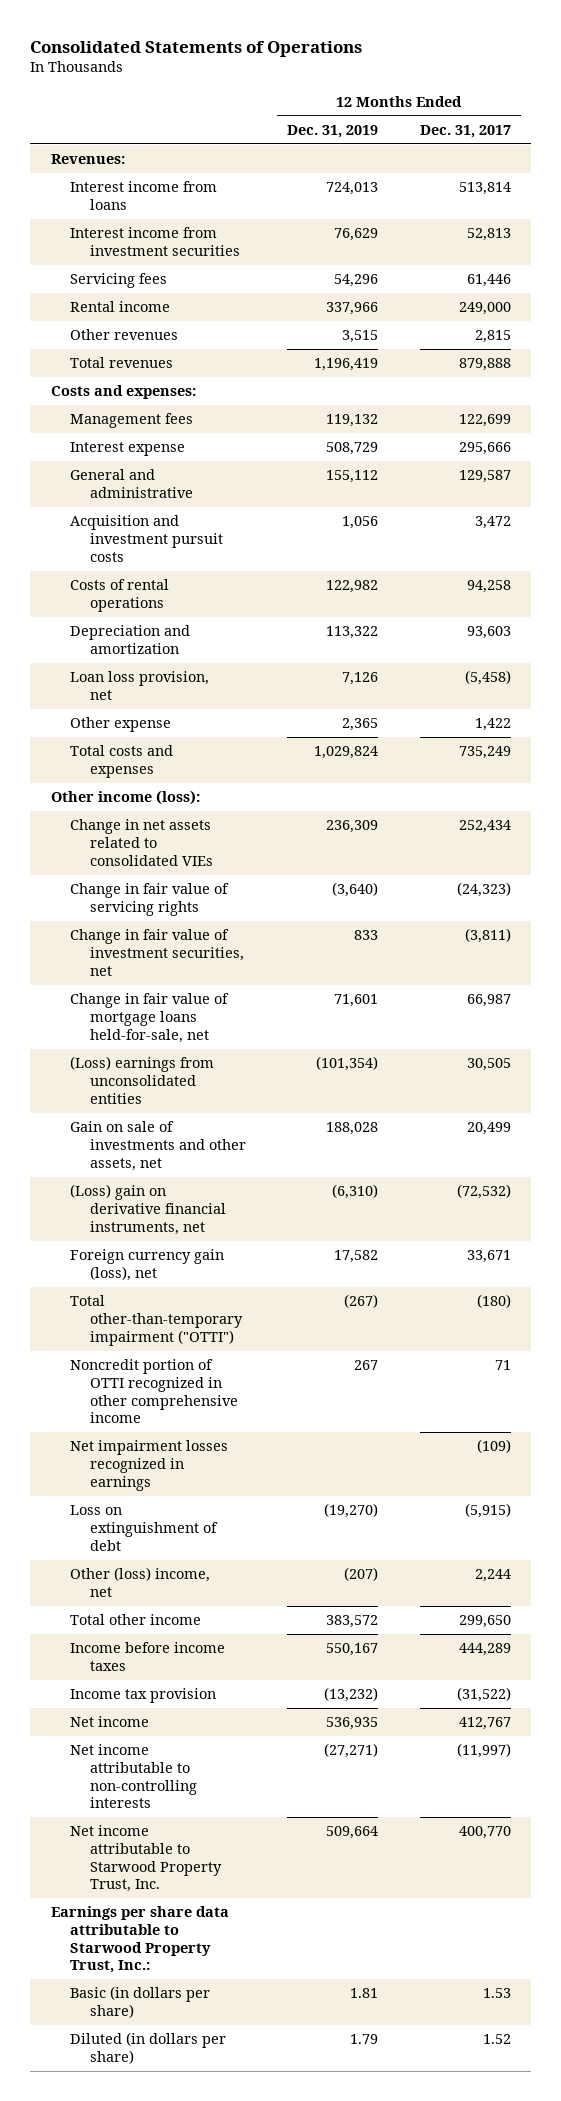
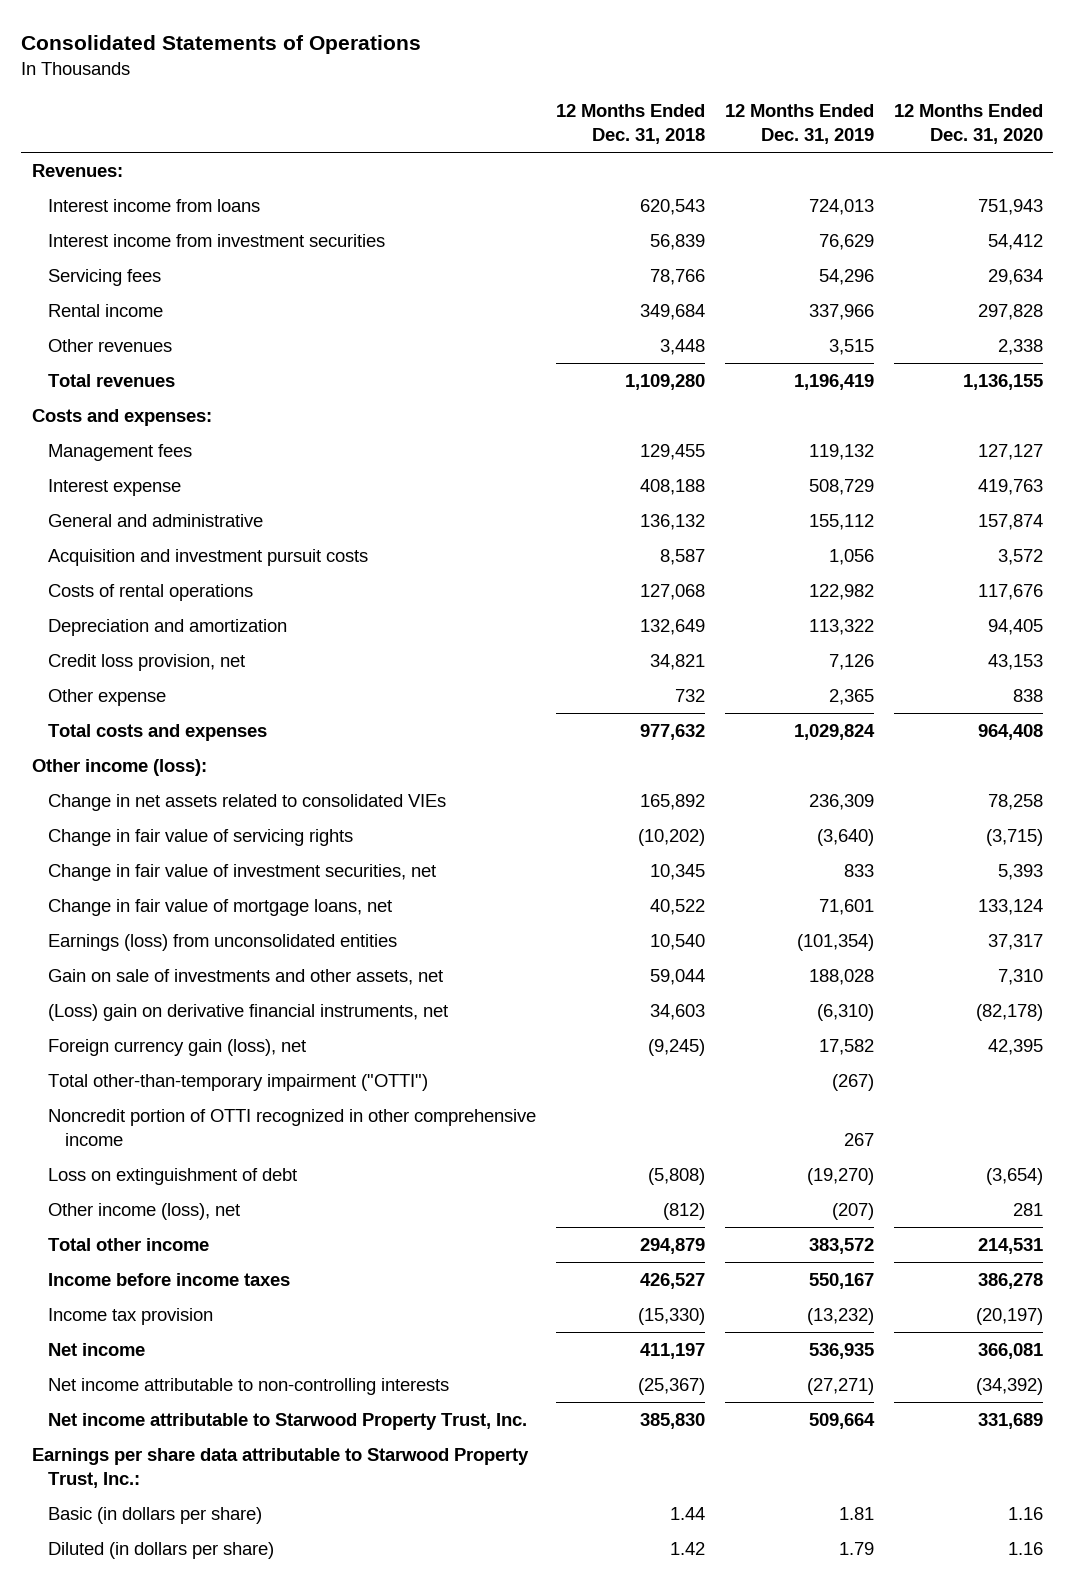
[419,124,511,138] Dec. 31, 2017 -> none
none -> [556,104,706,145] 12 Months Ended Dec. 31, 2018
none -> [894,104,1044,145] 12 Months Ended Dec. 31, 2020
[70,671,210,701] Loan loss provision, net -> [48,654,246,672] Credit loss provision, net
[70,993,230,1043] Change in fair value of mortgage loans held-for-sale, net -> [48,899,393,917] Change in fair value of mortgage loans, net
[70,1056,215,1104] (Loss) earnings from unconsolidated entities -> [48,934,398,952] Earnings (loss) from unconsolidated entities
[70,1440,229,1491] Net impairment losses recognized in earnings -> none
[70,1567,211,1598] Other (loss) income, net -> [48,1203,241,1221] Other income (loss), net

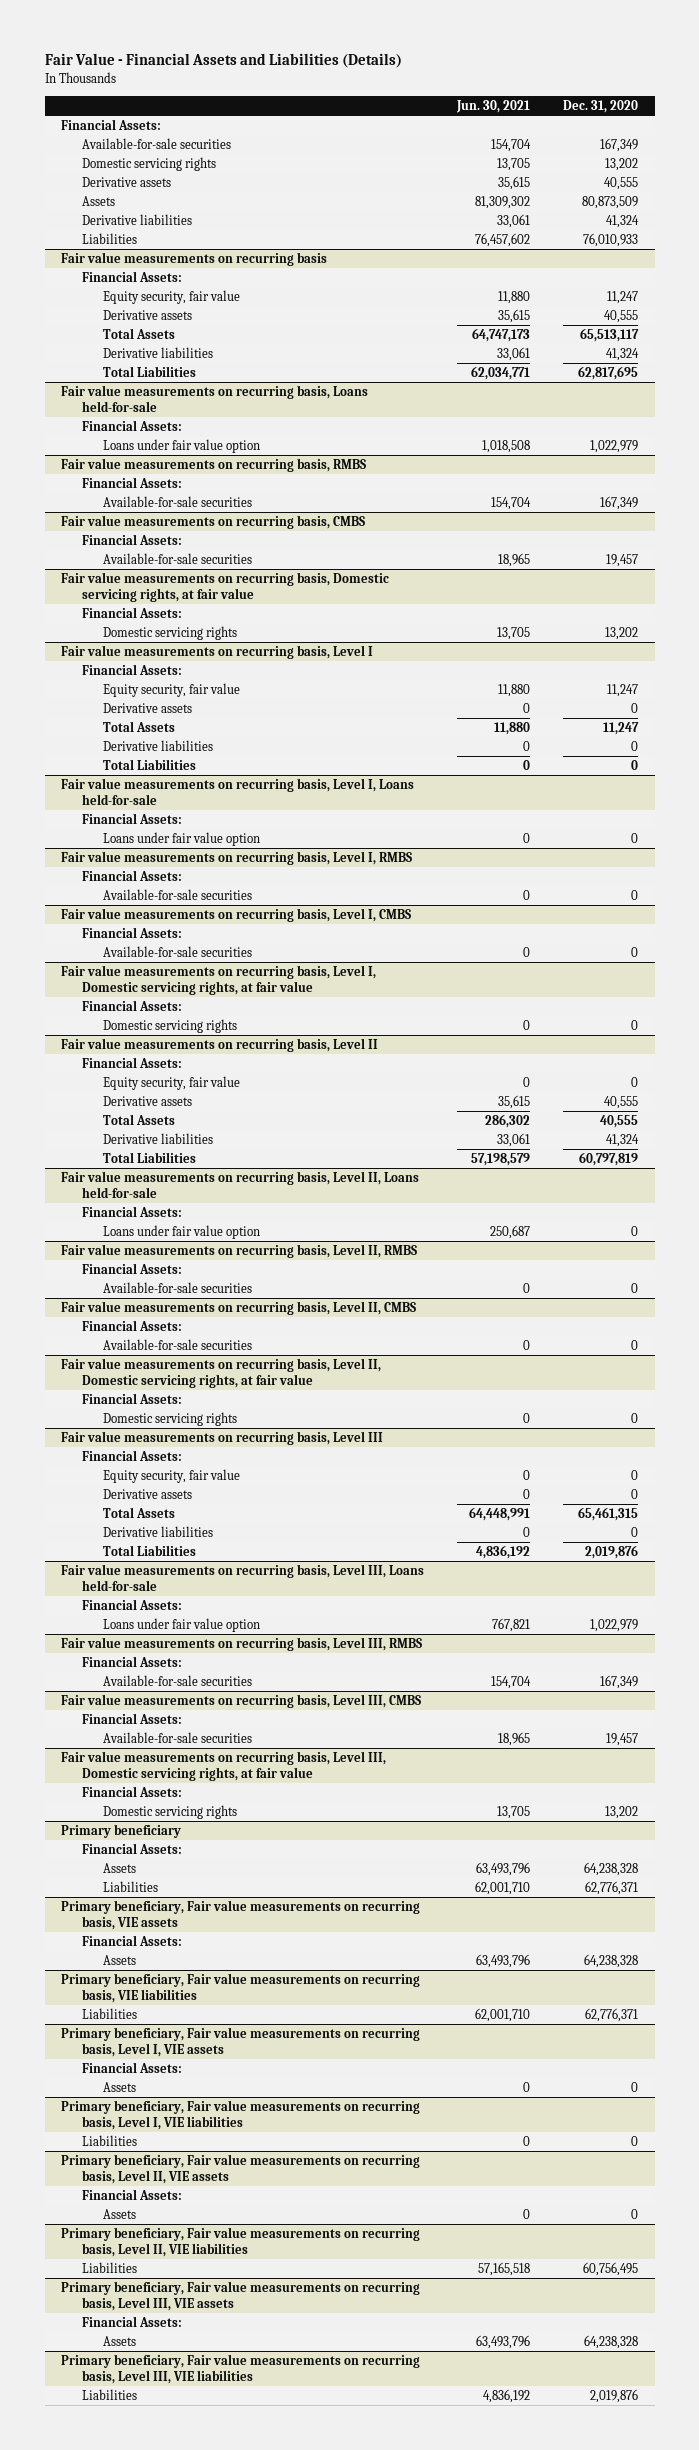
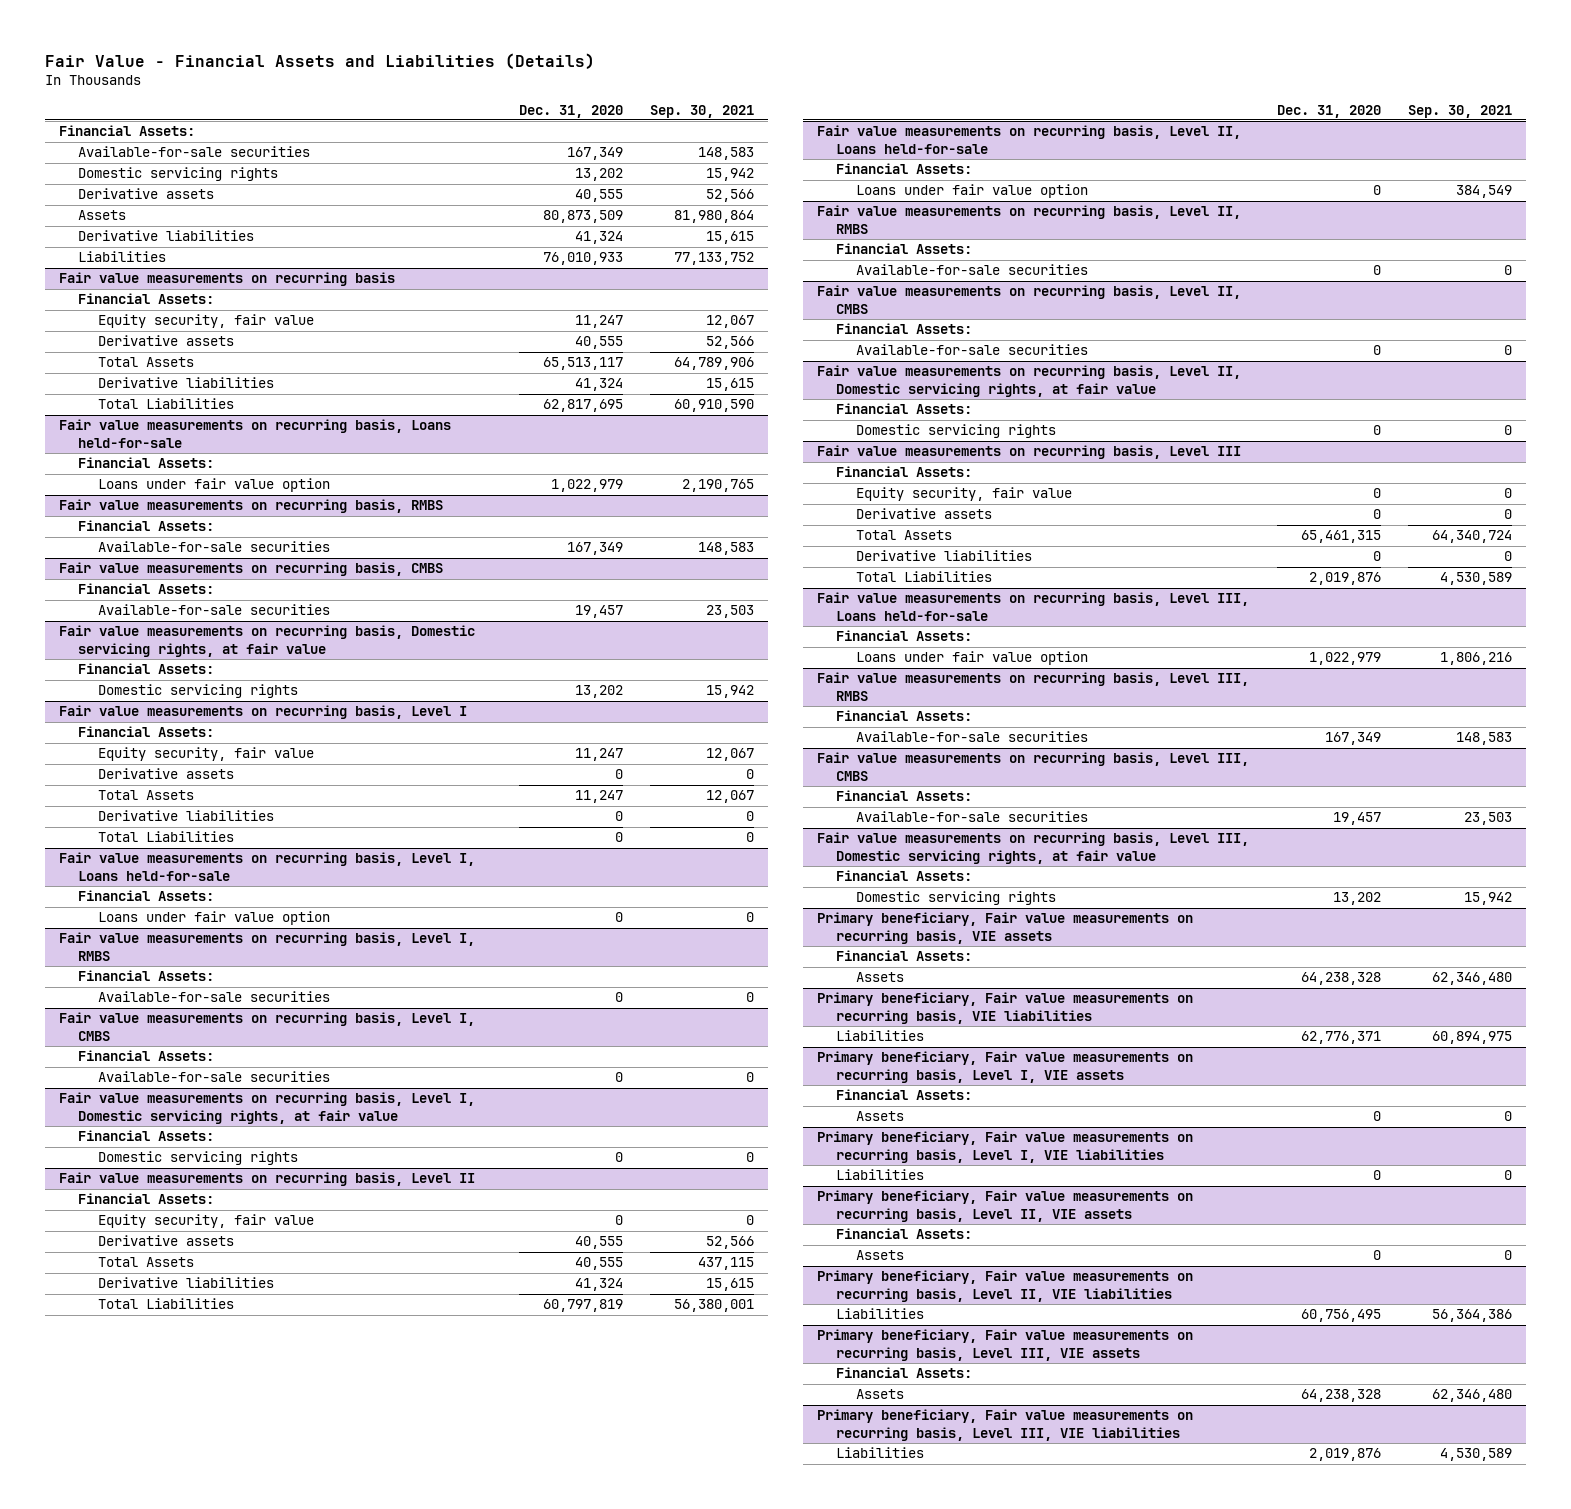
[456,100,531,114] Jun. 30, 2021 -> none
none -> [650,104,755,118] Sep. 30, 2021
[61,1824,182,1839] Primary beneficiary -> none
[82,1843,183,1855] Financial Assets: -> none
[103,1863,137,1874] Assets -> none
[103,1881,159,1893] Liabilities -> none

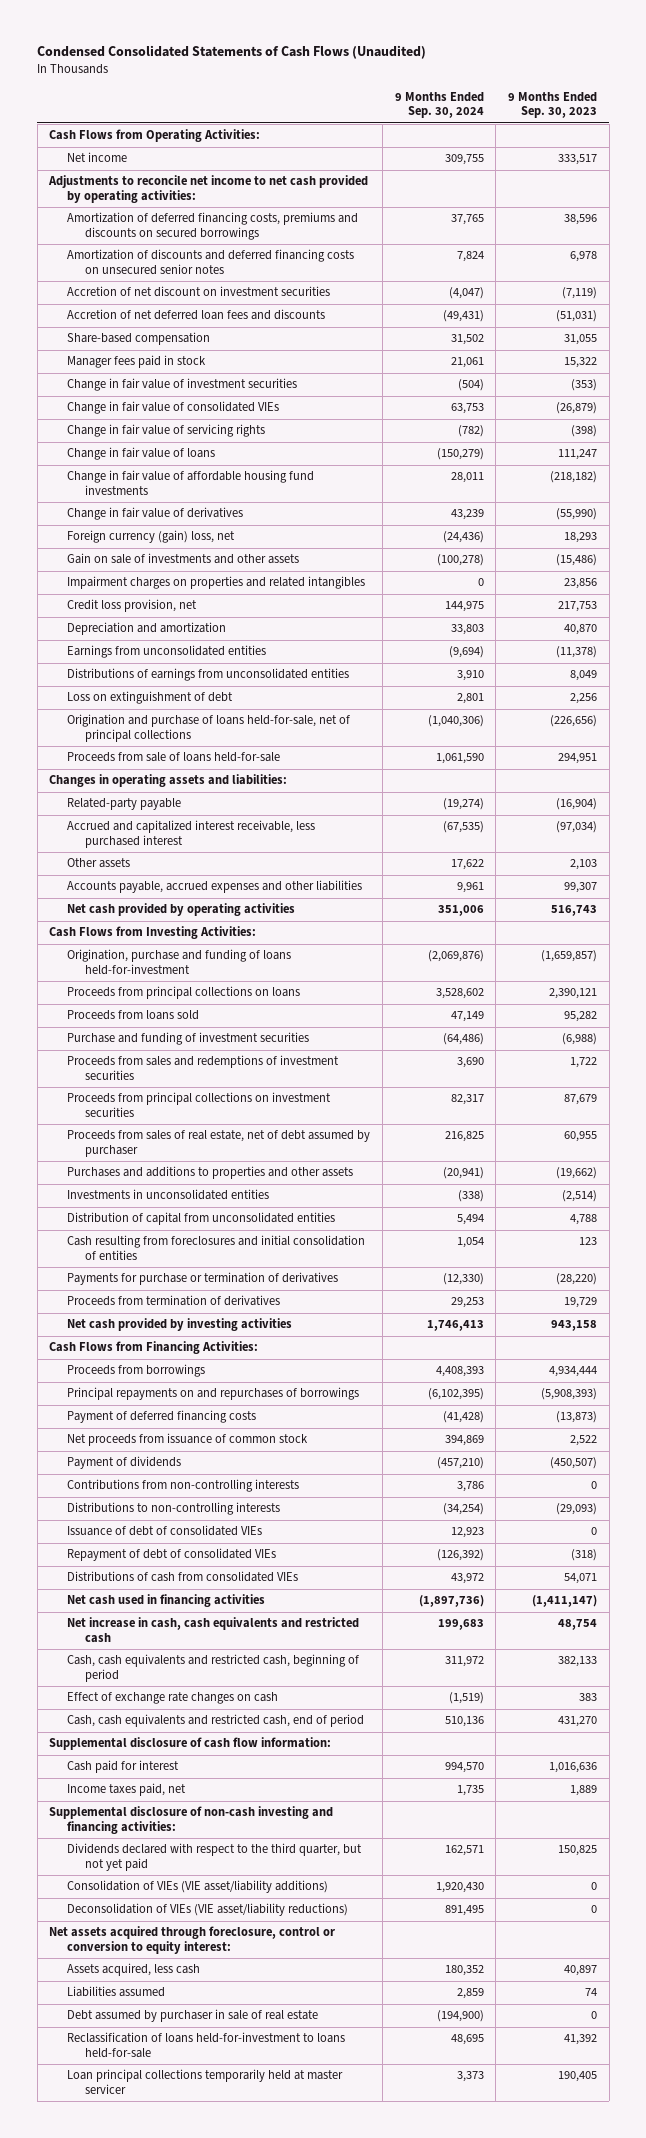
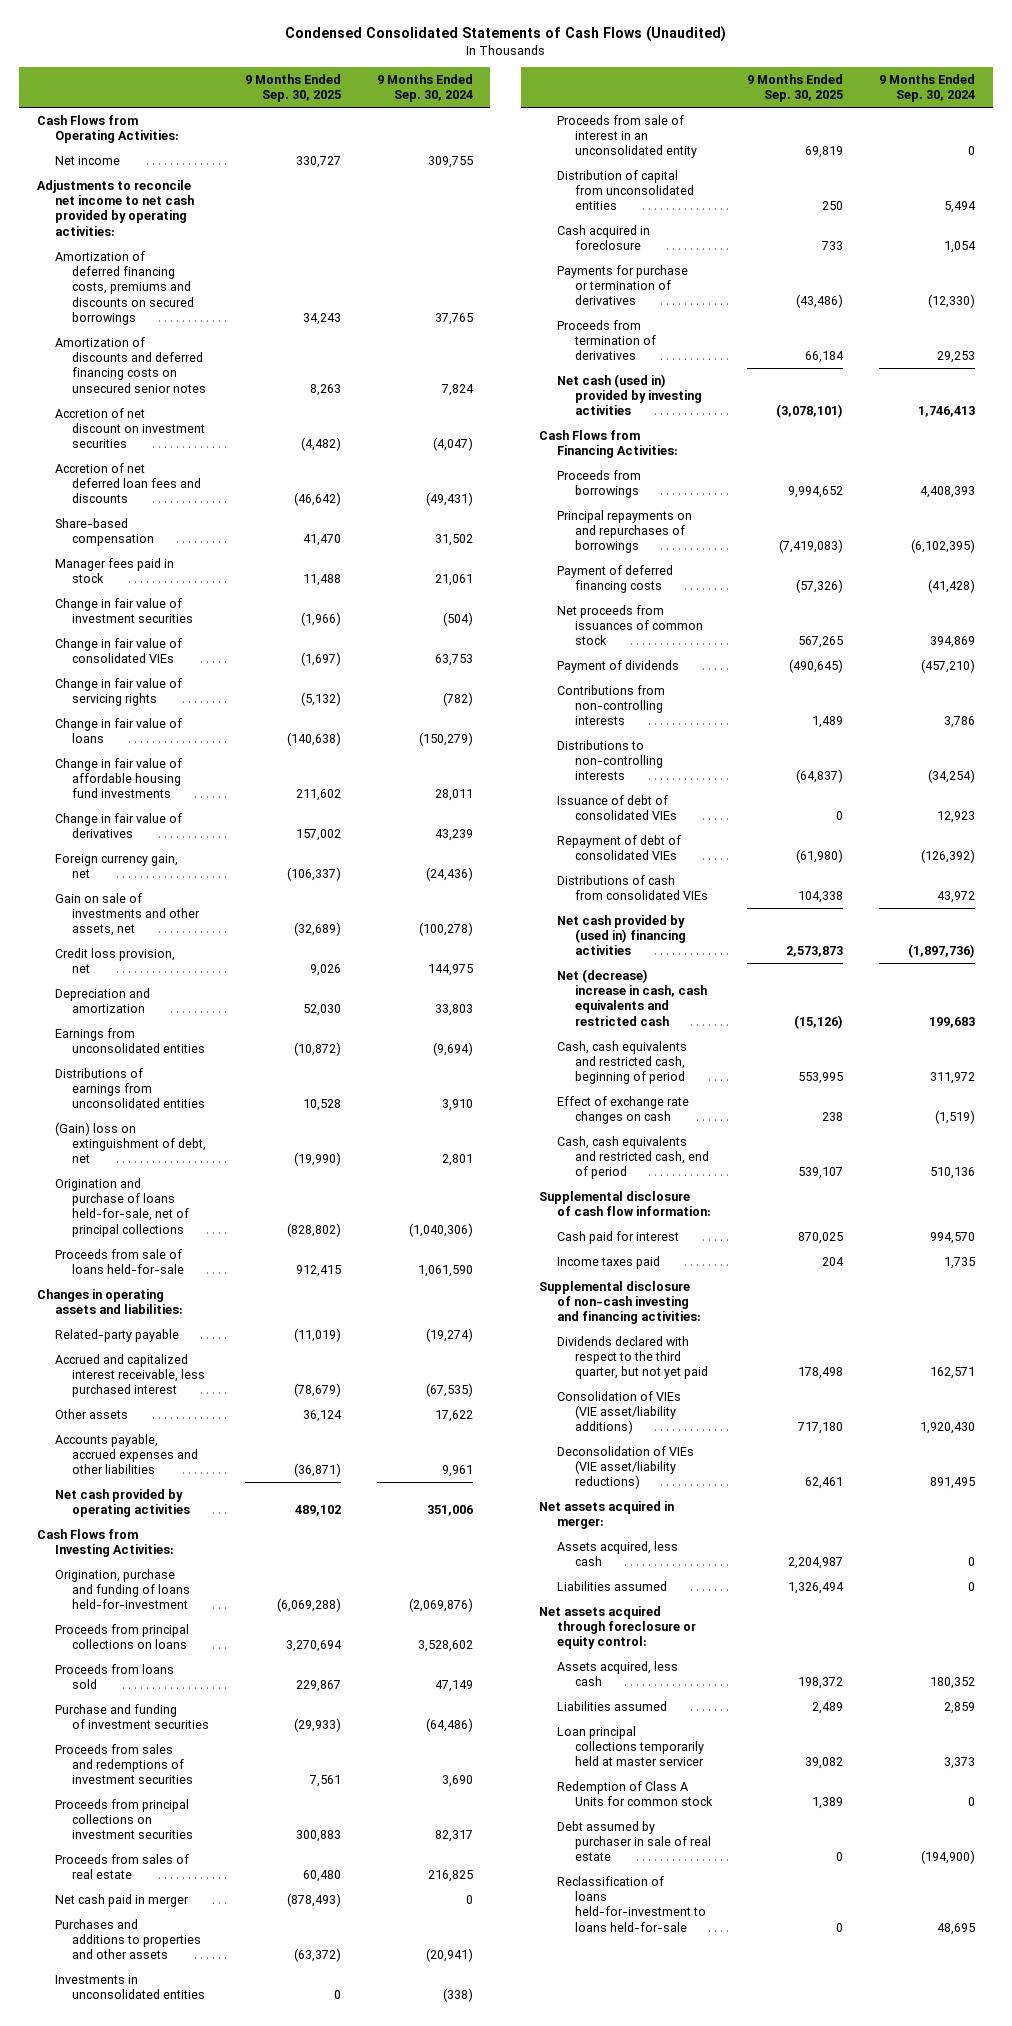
[508,91,598,119] 9 Months Ended Sep. 30, 2023 -> none
none -> [245,74,342,103] 9 Months Ended Sep. 30, 2025
[66,576,365,590] Impairment charges on properties and related intangibles -> none
[66,530,235,544] Foreign currency (gain) loss, net -> [54,853,178,879] Foreign currency gain, net
[66,553,299,565] Gain on sale of investments and other assets -> [54,892,201,937] Gain on sale of investments and other assets, net
[66,691,233,705] Loss on extinguishment of debt -> [54,1121,207,1164] (Gain) loss on extinguishment of debt, net
[66,1130,370,1157] Proceeds from sales of real estate, net of debt assumed by purchaser -> [54,1853,189,1880] Proceeds from sales of real estate
none -> [54,1893,189,1907] Net cash paid in merger
none -> [556,114,697,159] Proceeds from sale of interest in an unconsolidated entity
[66,1235,365,1260] Cash resulting from foreclosures and initial consolidation of entities -> [556,224,650,251] Cash acquired in foreclosure
[66,1318,292,1332] Net cash provided by investing activities -> [556,373,702,416] Net cash (used in) provided by investing activities
[66,1433,308,1447] Net proceeds from issuance of common stock -> [556,604,703,646] Net proceeds from issuances of common stock
[66,1594,265,1608] Net cash used in financing activities -> [556,914,686,956] Net cash provided by (used in) financing activities
[66,1617,359,1643] Net increase in cash, cash equivalents and restricted cash -> [556,968,707,1026] Net (decrease) increase in cash, cash equivalents and restricted cash
[66,1783,186,1797] Income taxes paid, net -> [556,1255,660,1269] Income taxes paid
none -> [539,1500,675,1530] Net assets acquired in merger:
none -> [556,1540,678,1567] Assets acquired, less cash
none -> [556,1580,667,1591] Liabilities assumed
[49,1926,336,1954] Net assets acquired through foreclosure, control or conversion to equity interest: -> [539,1605,696,1650] Net assets acquired through foreclosure or equity control:
[66,2069,343,2094] Loan principal collections temporarily held at master servicer -> [556,1725,704,1767] Loan principal collections temporarily held at master servicer
none -> [556,1780,713,1807] Redemption of Class A Units for common stock

